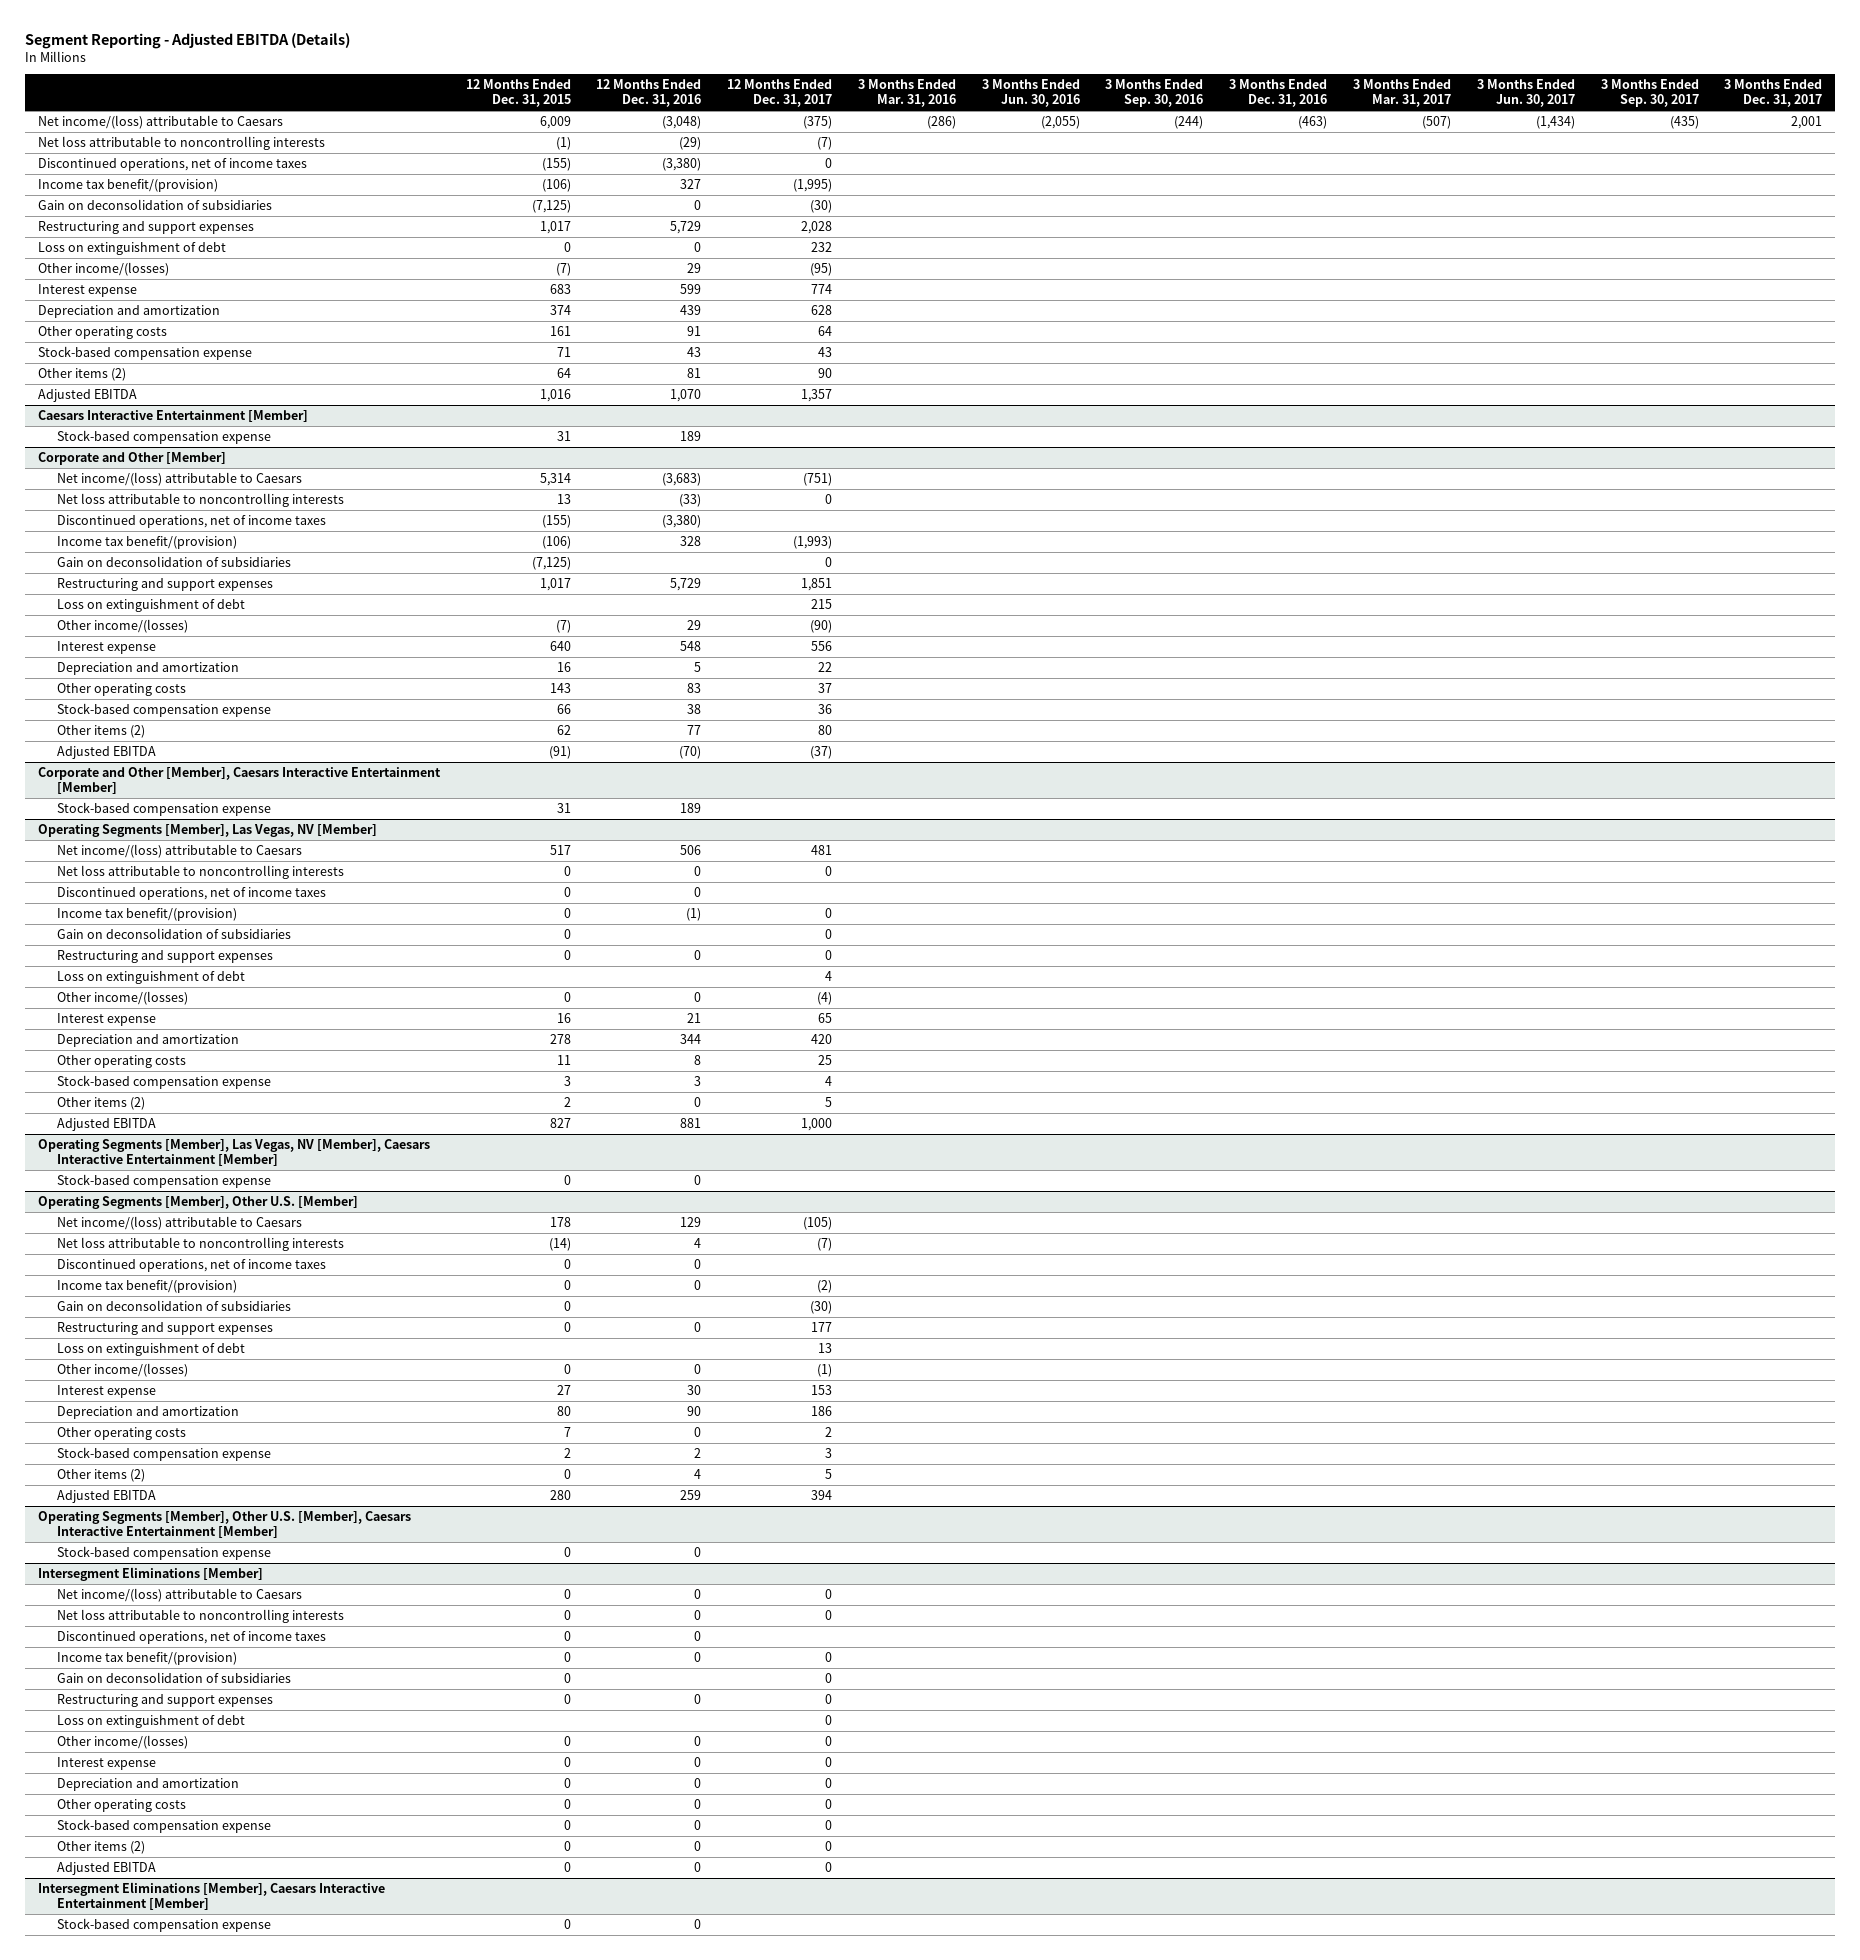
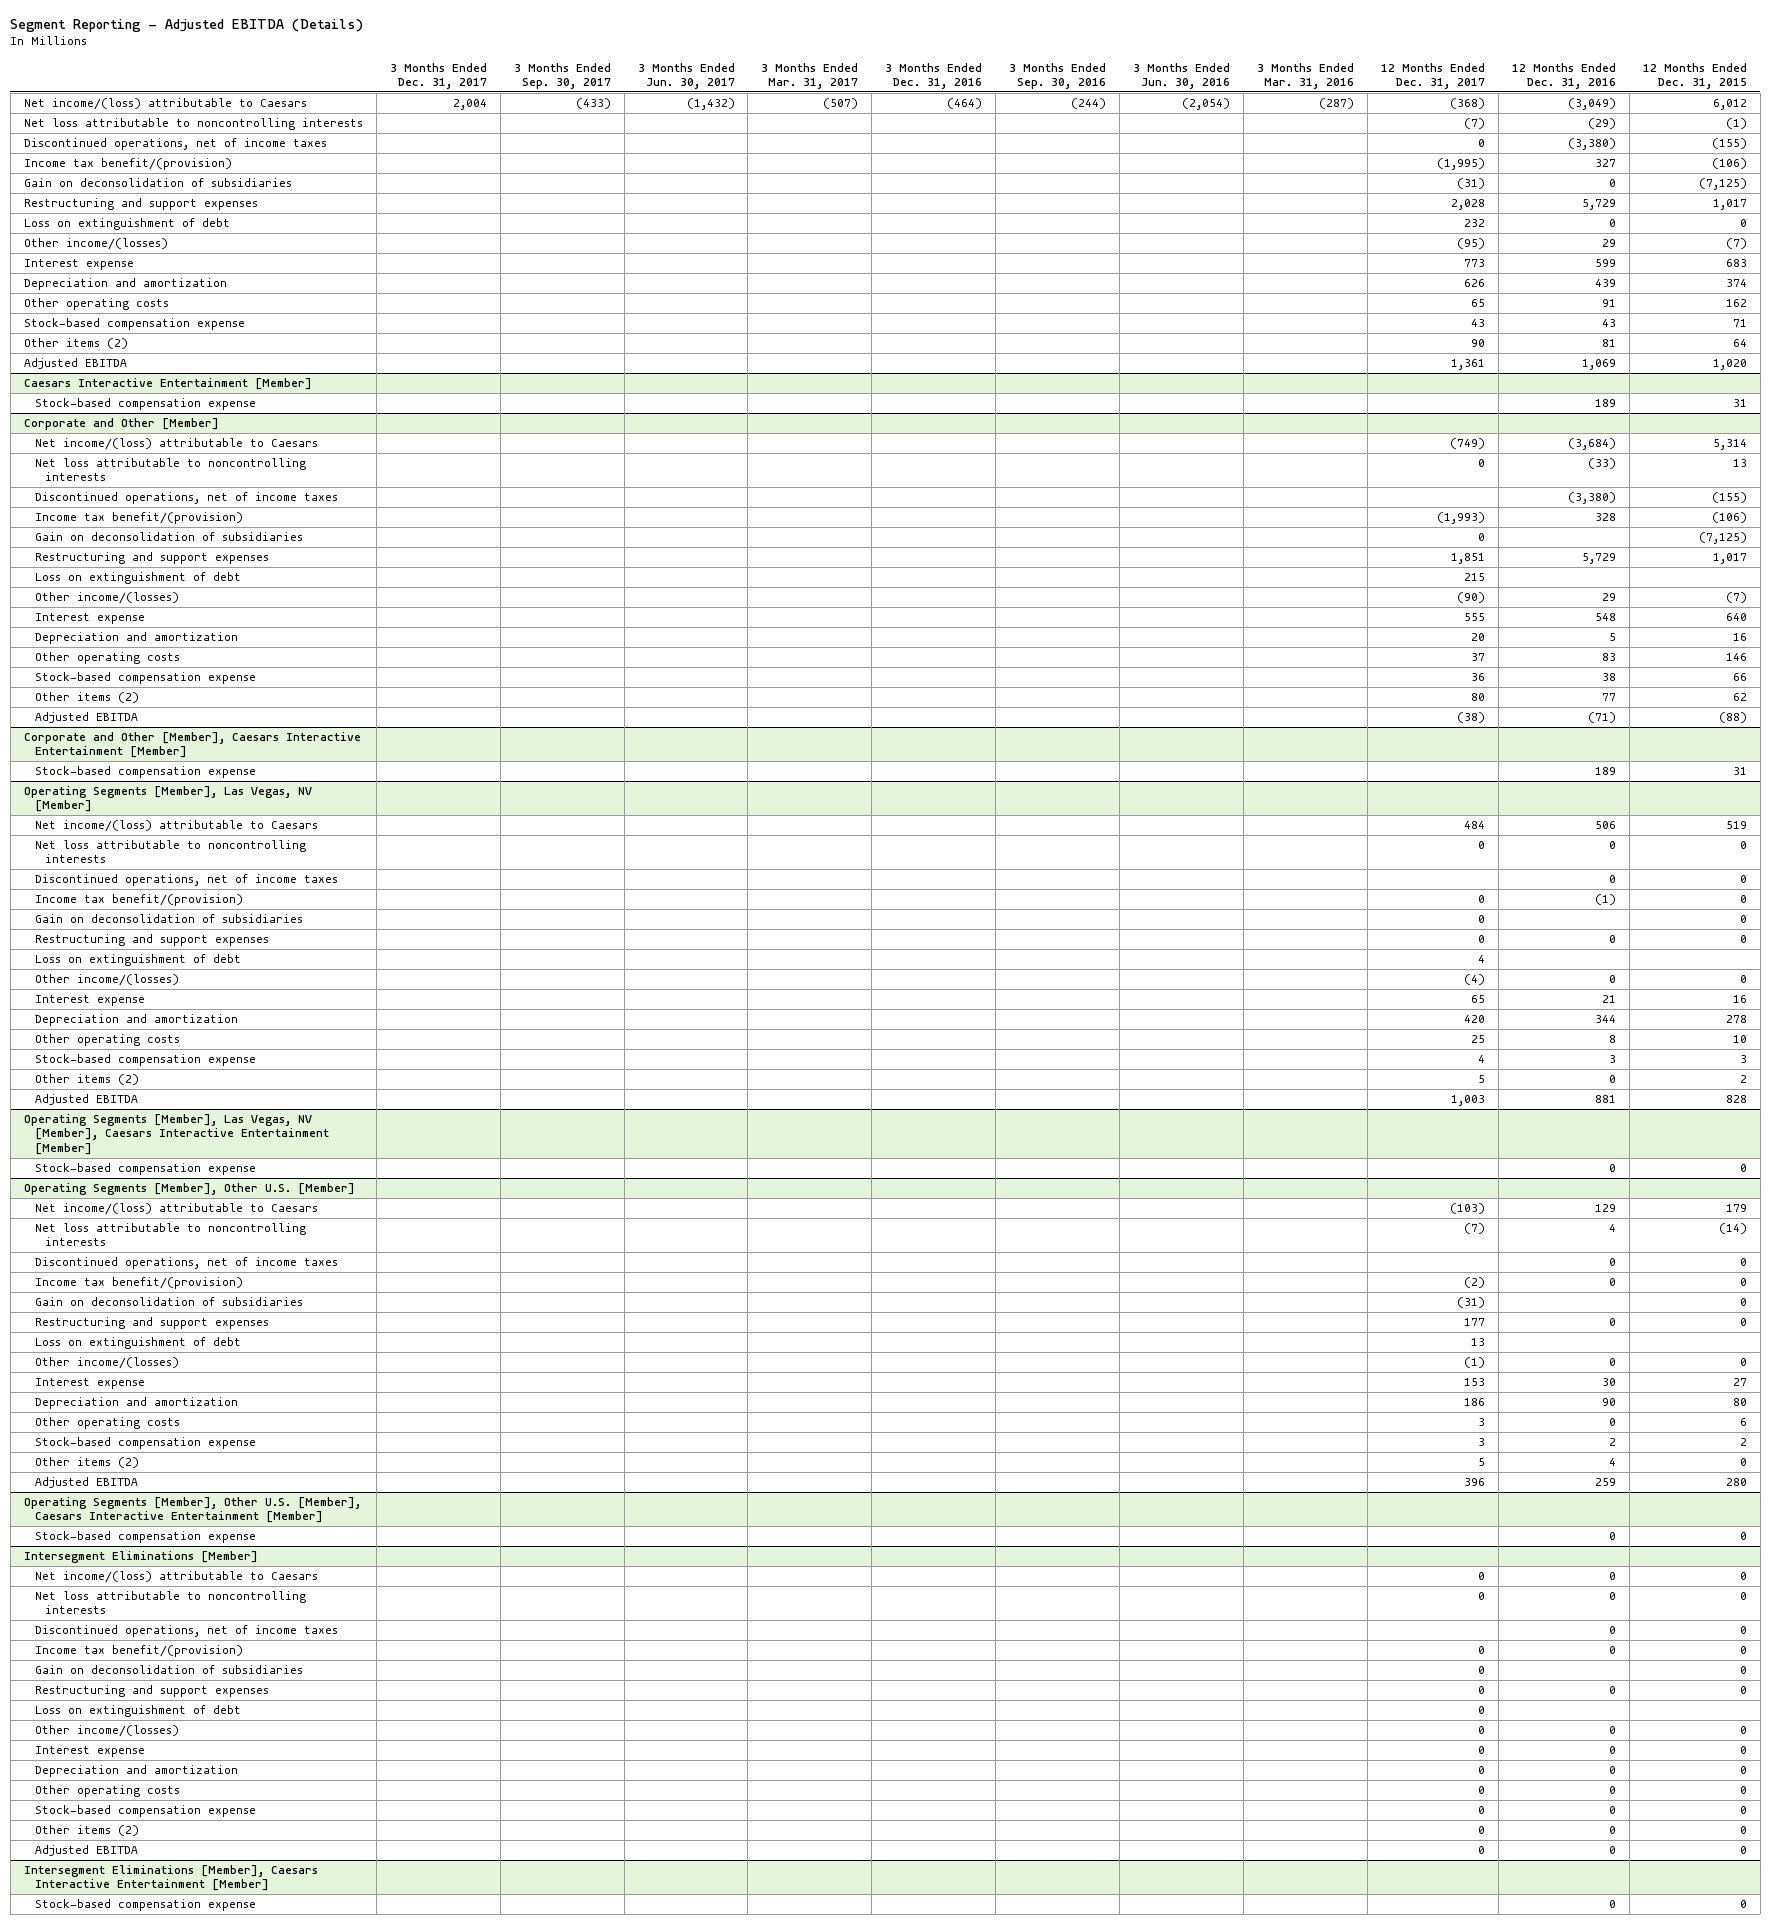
[539,116,571,130] 6,009 -> [1712,99,1747,111] 6,012
[662,116,702,130] (3,048) -> [1567,98,1616,111] (3,049)
[803,116,833,130] (375) -> [1449,98,1485,110] (368)
[926,116,956,130] (286) -> [1319,98,1355,110] (287)
[1040,116,1080,130] (2,055) -> [1182,98,1231,111] (2,054)
[1298,116,1328,130] (463) -> [947,98,983,110] (464)
[1535,116,1575,130] (1,434) -> [686,98,735,111] (1,432)
[1669,116,1699,130] (435) -> [575,98,611,110] (433)
[1791,116,1823,130] 2,001 -> [452,99,487,111] 2,004
[810,200,833,214] (30) -> [1456,178,1485,190] (31)
[811,284,833,295] 774 -> [1463,259,1485,268] 773
[811,305,833,316] 628 -> [1463,279,1485,288] 626
[549,326,571,337] 161 -> [1725,299,1747,308] 162
[818,326,833,337] 64 -> [1470,299,1485,308] 65
[539,389,571,403] 1,016 -> [1712,359,1747,371] 1,020
[670,389,702,403] 1,070 -> [1581,359,1616,371] 1,069
[801,389,833,403] 1,357 -> [1450,359,1485,371] 1,361
[662,473,702,487] (3,683) -> [1567,438,1616,451] (3,684)
[803,473,833,487] (751) -> [1449,438,1485,450] (749)
[811,641,833,652] 556 -> [1463,613,1485,622] 555
[818,662,833,673] 22 -> [1470,633,1485,642] 20
[549,683,571,694] 143 -> [1725,653,1747,662] 146
[548,746,571,760] (91) -> [1718,712,1747,724] (88)
[679,746,702,760] (70) -> [1587,712,1616,724] (71)
[810,746,833,760] (37) -> [1456,712,1485,724] (38)
[549,845,571,856] 517 -> [1725,821,1747,830] 519
[811,845,833,856] 481 -> [1463,821,1485,830] 484
[556,1055,571,1066] 11 -> [1732,1035,1747,1044] 10
[549,1118,571,1129] 827 -> [1725,1095,1747,1104] 828
[801,1118,833,1132] 1,000 -> [1450,1095,1485,1107] 1,003
[549,1217,571,1228] 178 -> [1725,1204,1747,1213] 179
[803,1217,833,1231] (105) -> [1449,1203,1485,1215] (103)
[810,1301,833,1315] (30) -> [1456,1297,1485,1309] (31)
[563,1427,571,1438] 7 -> [1739,1418,1747,1427] 6
[825,1427,833,1438] 2 -> [1477,1418,1485,1427] 3
[811,1490,833,1501] 394 -> [1463,1478,1485,1487] 396

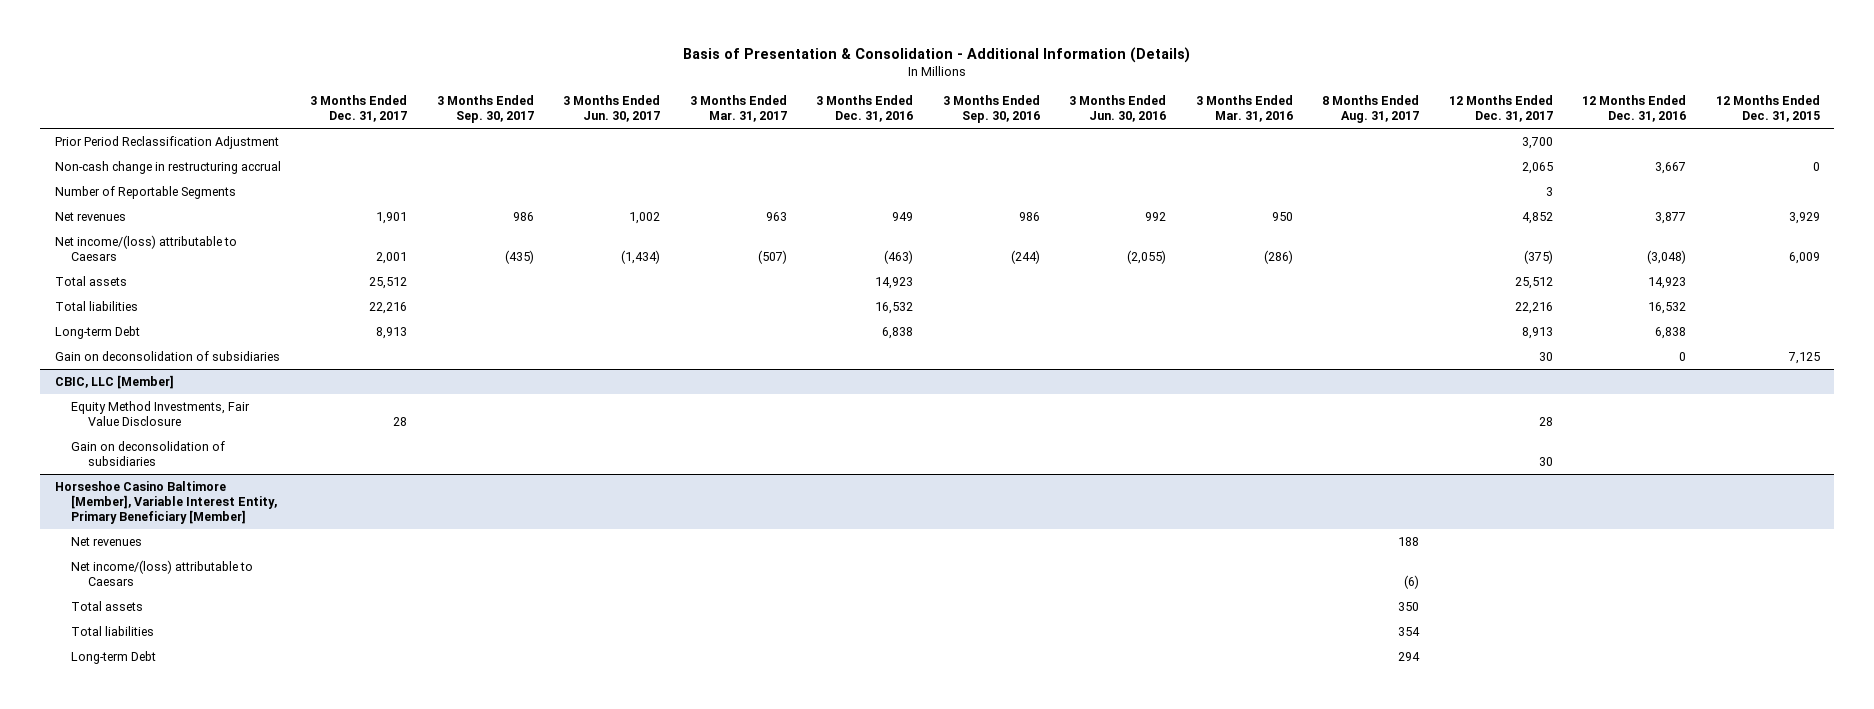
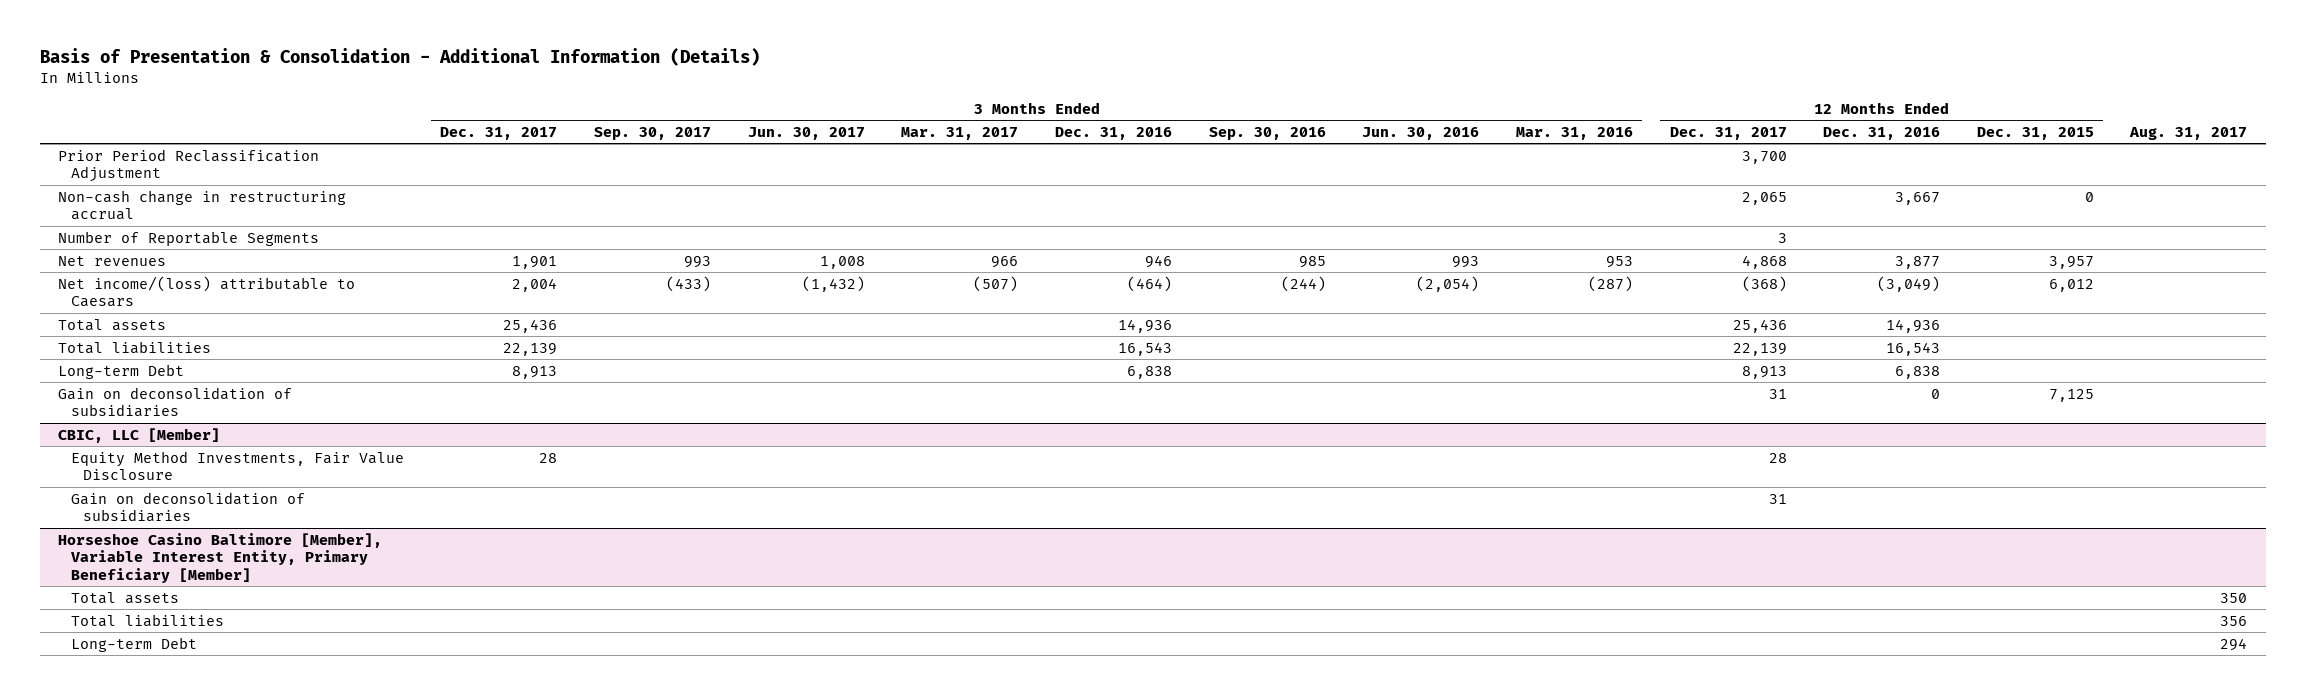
[1322,95,1420,124] 8 Months Ended Aug. 31, 2017 -> none
none -> [2129,127,2248,141] Aug. 31, 2017
[512,211,534,221] 986 -> [684,255,712,268] 993
[629,211,661,224] 1,002 -> [819,255,865,269] 1,008
[765,211,787,221] 963 -> [991,255,1019,268] 966
[892,211,914,221] 949 -> [1145,254,1173,268] 946
[1018,211,1040,221] 986 -> [1298,255,1326,268] 985
[1145,211,1167,221] 992 -> [1452,255,1480,268] 993
[1271,211,1293,221] 950 -> [1605,255,1633,268] 953
[1521,211,1553,224] 4,852 -> [1741,254,1787,269] 4,868
[1788,211,1820,224] 3,929 -> [2048,255,2094,269] 3,957
[376,251,408,264] 2,001 -> [512,277,558,292] 2,004
[504,249,534,264] (435) -> [666,275,712,292] (433)
[621,249,661,264] (1,434) -> [801,275,865,292] (1,432)
[884,249,914,264] (463) -> [1127,275,1173,292] (464)
[1127,249,1167,264] (2,055) -> [1416,275,1480,292] (2,054)
[1263,249,1293,264] (286) -> [1587,275,1633,292] (287)
[1523,249,1553,264] (375) -> [1741,275,1787,292] (368)
[1647,249,1687,264] (3,048) -> [1877,275,1941,292] (3,049)
[1788,251,1820,264] 6,009 -> [2048,278,2094,292] 6,012
[369,276,408,289] 25,512 -> [503,318,558,333] 25,436
[875,276,914,289] 14,923 -> [1118,318,1173,333] 14,936
[1514,276,1553,289] 25,512 -> [1732,318,1787,333] 25,436
[1648,276,1687,289] 14,923 -> [1886,318,1941,333] 14,936
[369,301,408,314] 22,216 -> [503,342,558,356] 22,139
[875,301,914,314] 16,532 -> [1118,341,1173,356] 16,543
[1514,301,1553,314] 22,216 -> [1732,342,1787,356] 22,139
[1648,301,1687,314] 16,532 -> [1886,341,1941,356] 16,543
[1538,351,1553,361] 30 -> [1768,388,1787,399] 31
[1538,456,1553,466] 30 -> [1768,493,1787,504] 31
[71,536,143,546] Net revenues -> none
[71,559,254,586] Net income/(loss) attributable to Caesars -> none

